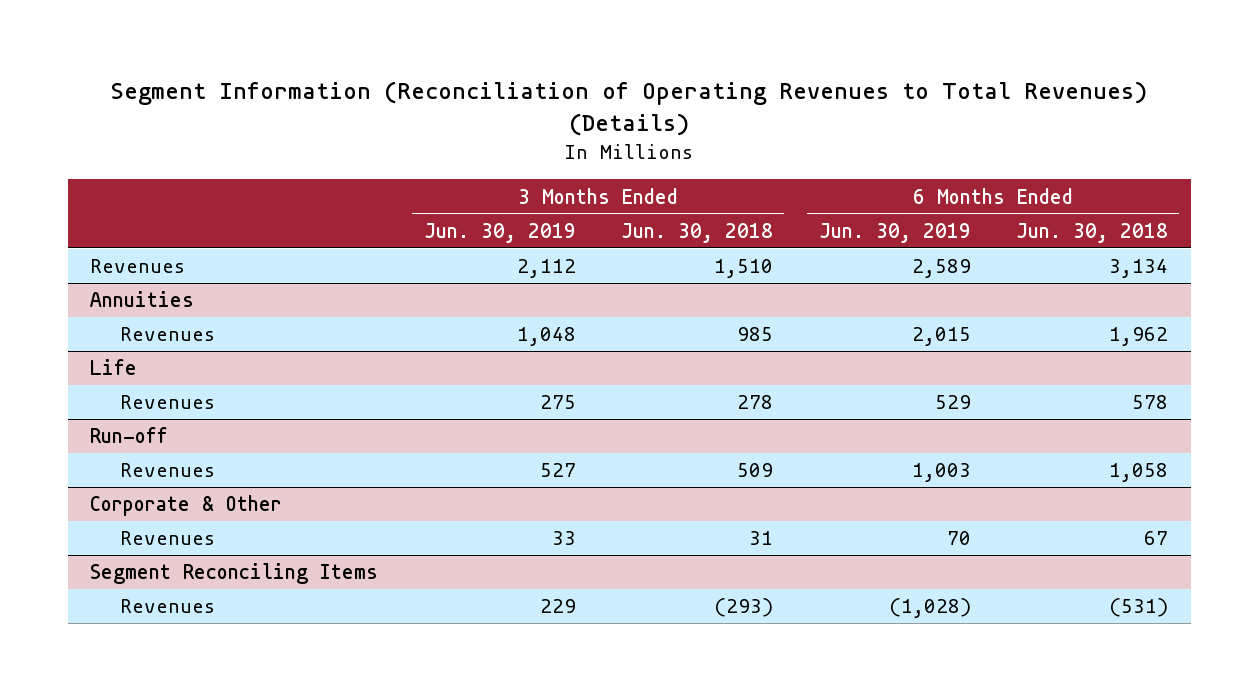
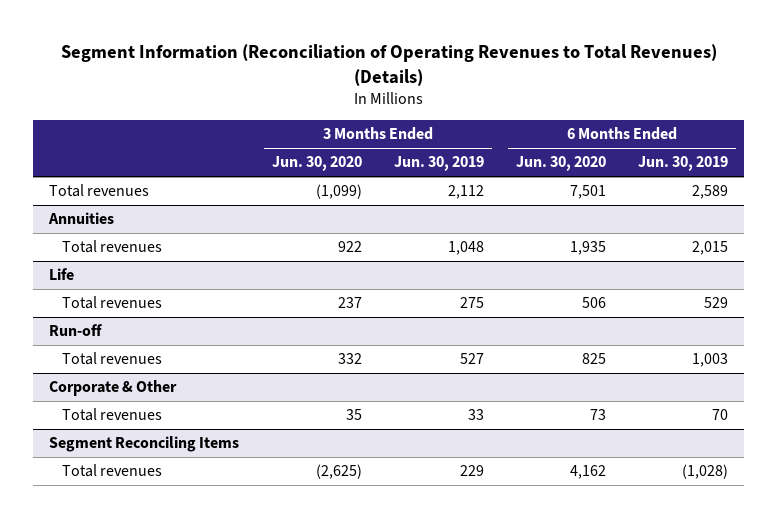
[621,222,774,243] Jun. 30, 2018 -> none
[1015,222,1168,243] Jun. 30, 2018 -> none
none -> [271,156,362,172] Jun. 30, 2020
none -> [515,156,606,172] Jun. 30, 2020
[90,259,186,274] Revenues -> [49,184,150,198] Total revenues
[119,327,215,342] Revenues -> [62,240,163,254] Total revenues
[119,395,215,410] Revenues -> [62,296,163,310] Total revenues
[119,463,215,478] Revenues -> [62,352,163,366] Total revenues
[119,531,215,546] Revenues -> [62,408,163,422] Total revenues
[119,599,215,614] Revenues -> [62,464,163,478] Total revenues

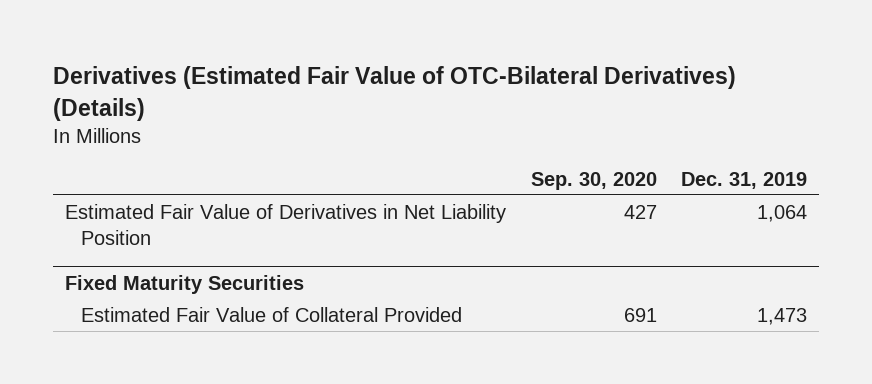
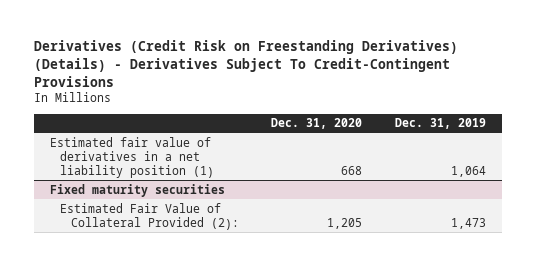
[53,66,737,121] Derivatives (Estimated Fair Value of OTC-Bilateral Derivatives) (Details) -> [33,40,458,87] Derivatives (Credit Risk on Freestanding Derivatives) (Details) - Derivatives Subject To Credit-Contingent Provisions
[530,171,657,190] Sep. 30, 2020 -> none
none -> [271,118,363,130] Dec. 31, 2020
[65,203,507,245] Estimated Fair Value of Derivatives in Net Liability Position -> [49,136,215,178] Estimated fair value of derivatives in a net liability position (1)
[65,274,305,294] Fixed Maturity Securities -> [49,183,225,197] Fixed maturity securities
[80,306,462,322] Estimated Fair Value of Collateral Provided -> [60,202,240,230] Estimated Fair Value of Collateral Provided (2):

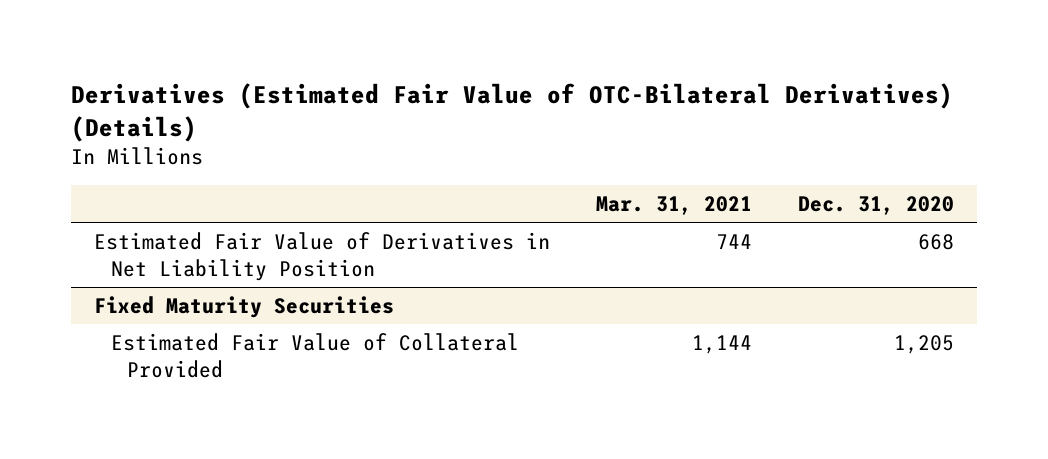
[33,40,458,87] Derivatives (Credit Risk on Freestanding Derivatives) (Details) - Derivatives Subject To Credit-Contingent Provisions -> [70,83,953,142] Derivatives (Estimated Fair Value of OTC-Bilateral Derivatives) (Details)
[394,118,486,130] Dec. 31, 2019 -> none
none -> [595,195,752,215] Mar. 31, 2021
[49,136,215,178] Estimated fair value of derivatives in a net liability position (1) -> [93,231,550,281] Estimated Fair Value of Derivatives in Net Liability Position
[49,183,225,197] Fixed maturity securities -> [93,295,394,318] Fixed Maturity Securities
[60,202,240,230] Estimated Fair Value of Collateral Provided (2): -> [110,332,519,378] Estimated Fair Value of Collateral Provided

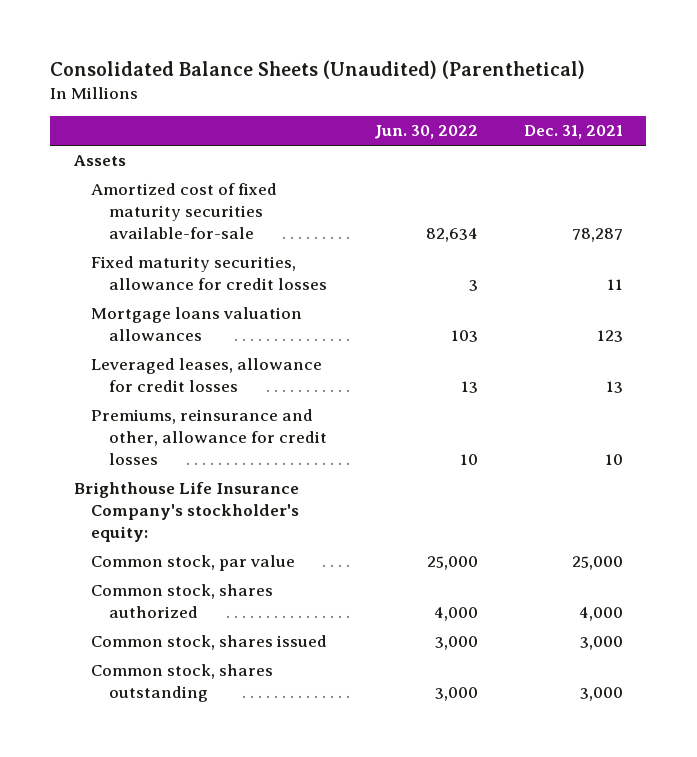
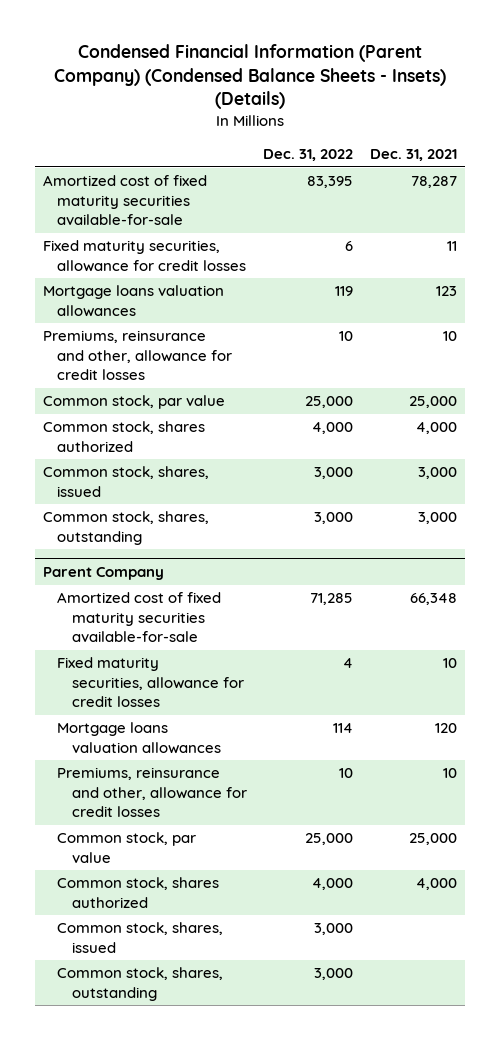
[50,60,586,80] Consolidated Balance Sheets (Unaudited) (Parenthetical) -> [53,44,446,110] Condensed Financial Information (Parent Company) (Condensed Balance Sheets - Insets) (Details)
[373,125,478,140] Jun. 30, 2022 -> none
none -> [263,149,354,162] Dec. 31, 2022
[72,155,126,167] Assets -> none
[91,358,323,393] Leveraged leases, allowance for credit losses -> none
[73,482,300,542] Brighthouse Life Insurance Company's stockholder's equity: -> none
[91,635,328,651] Common stock, shares issued -> [42,466,209,497] Common stock, shares, issued
[91,664,274,703] Common stock, shares outstanding -> [42,511,209,545] Common stock, shares, outstanding
none -> [42,567,164,581] Parent Company
none -> [57,592,222,643] Amortized cost of fixed maturity securities available-for-sale
none -> [57,657,244,708] Fixed maturity securities, allowance for credit losses
none -> [57,722,221,754] Mortgage loans valuation allowances
none -> [57,767,247,818] Premiums, reinsurance and other, allowance for credit losses
none -> [57,832,197,863] Common stock, par value
none -> [57,877,220,908] Common stock, shares authorized
none -> [57,922,224,953] Common stock, shares, issued
none -> [57,967,224,1001] Common stock, shares, outstanding

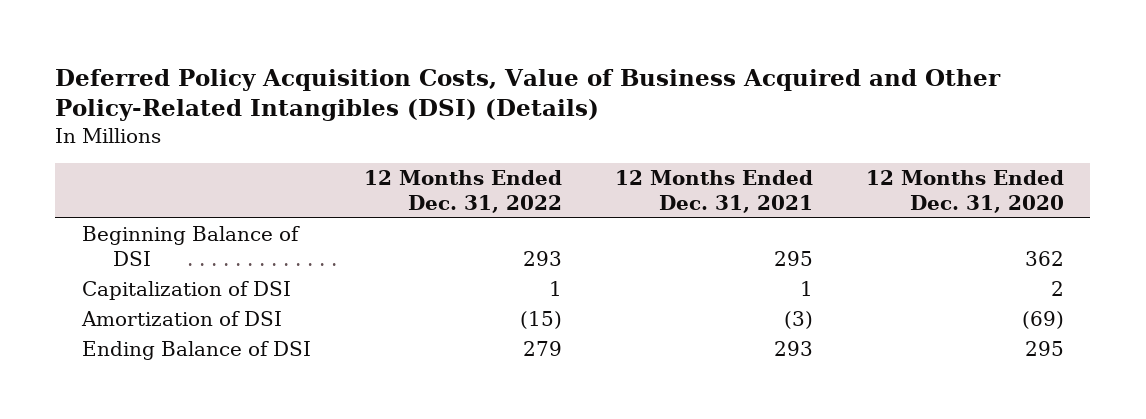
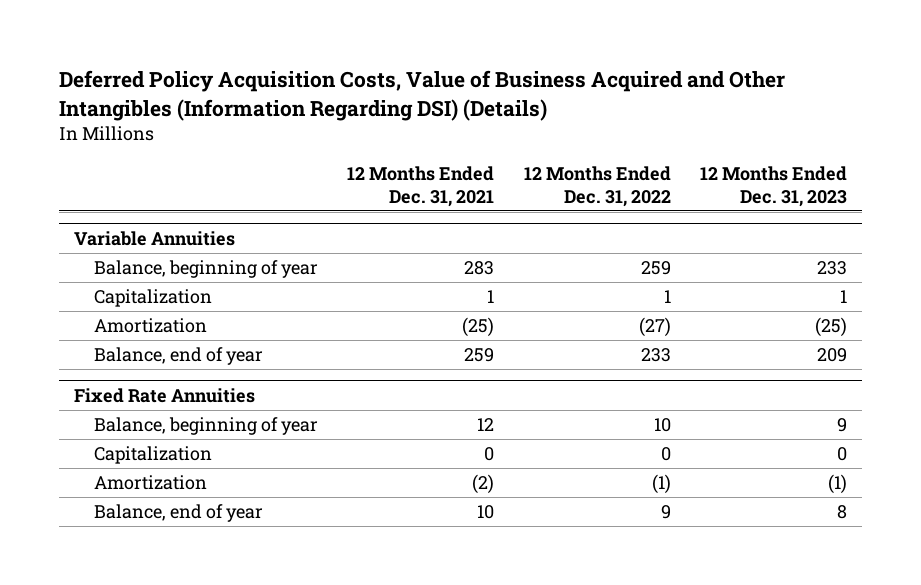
[55,68,1002,122] Deferred Policy Acquisition Costs, Value of Business Acquired and Other Policy-Related Intangibles (DSI) (Details) -> [59,70,786,121] Deferred Policy Acquisition Costs, Value of Business Acquired and Other Intangibles (Information Regarding DSI) (Details)
[865,169,1064,213] 12 Months Ended Dec. 31, 2020 -> none
none -> [700,165,848,207] 12 Months Ended Dec. 31, 2023
none -> [73,230,235,246] Variable Annuities
[81,226,300,267] Beginning Balance of DSI -> [94,260,319,279] Balance, beginning of year
[522,251,562,267] 293 -> [640,261,671,276] 259
[773,251,813,267] 295 -> [464,261,495,276] 283
[81,281,291,301] Capitalization of DSI -> [94,289,213,308] Capitalization
[80,311,282,327] Amortization of DSI -> [94,318,208,334] Amortization
[519,311,562,330] (15) -> [638,317,671,338] (27)
[783,311,813,330] (3) -> [462,317,495,338] (25)
[81,341,311,361] Ending Balance of DSI -> [94,347,264,366] Balance, end of year
[522,341,562,357] 279 -> [640,348,671,363] 233
[773,341,813,357] 293 -> [464,348,495,363] 259
none -> [73,387,255,403] Fixed Rate Annuities
none -> [94,417,319,436] Balance, beginning of year
none -> [94,446,213,465] Capitalization
none -> [94,475,208,491] Amortization
none -> [94,504,264,523] Balance, end of year

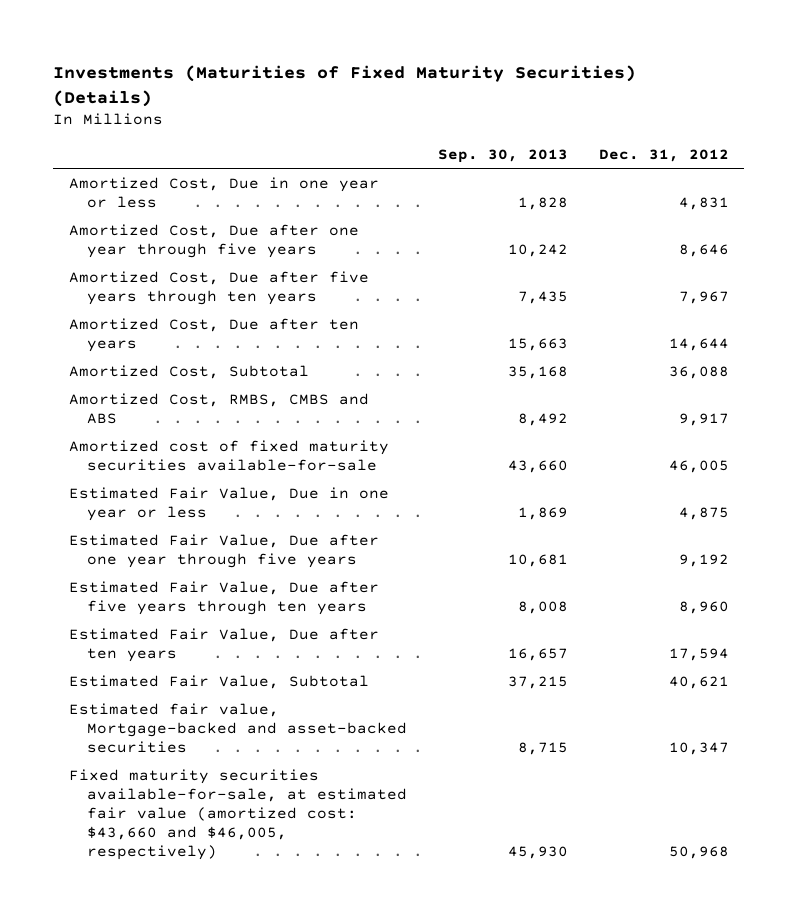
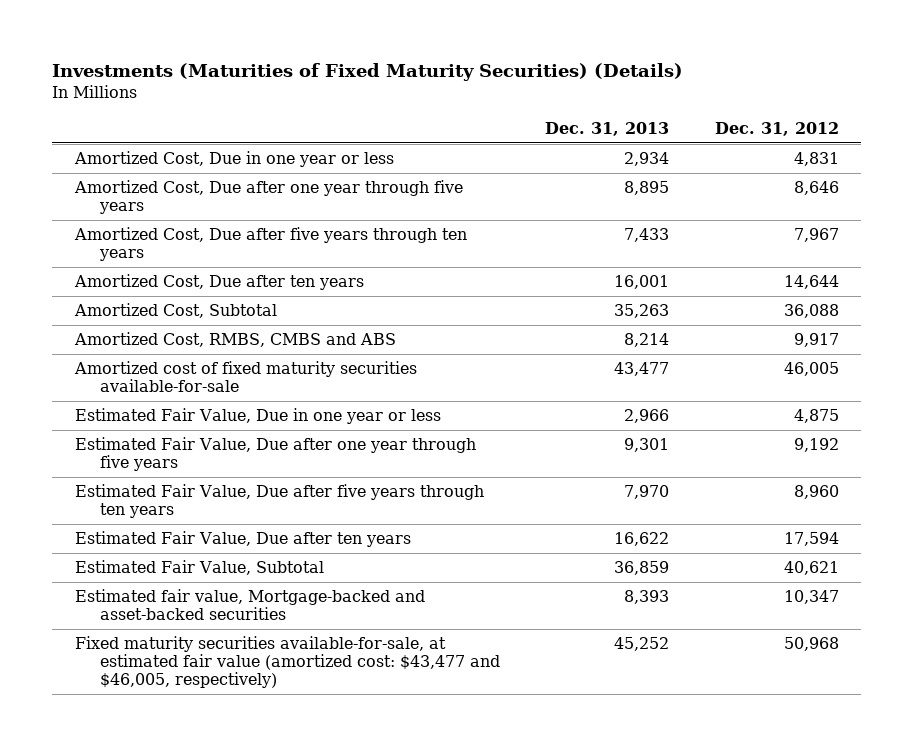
[438,148,569,163] Sep. 30, 2013 -> none
none -> [545,121,670,136] Dec. 31, 2013
[68,768,408,861] Fixed maturity securities available-for-sale, at estimated fair value (amortized cost: $43,660 and $46,005, respectively) -> [75,636,500,689] Fixed maturity securities available-for-sale, at estimated fair value (amortized cost: $43,477 and $46,005, respectively)

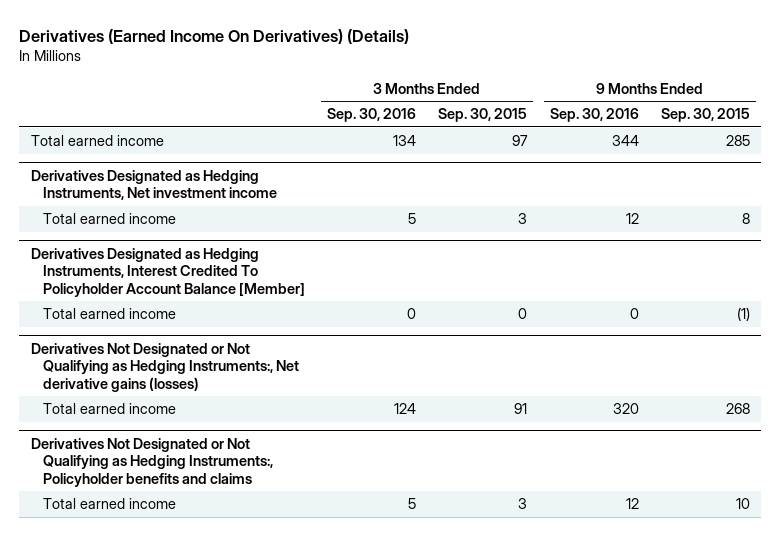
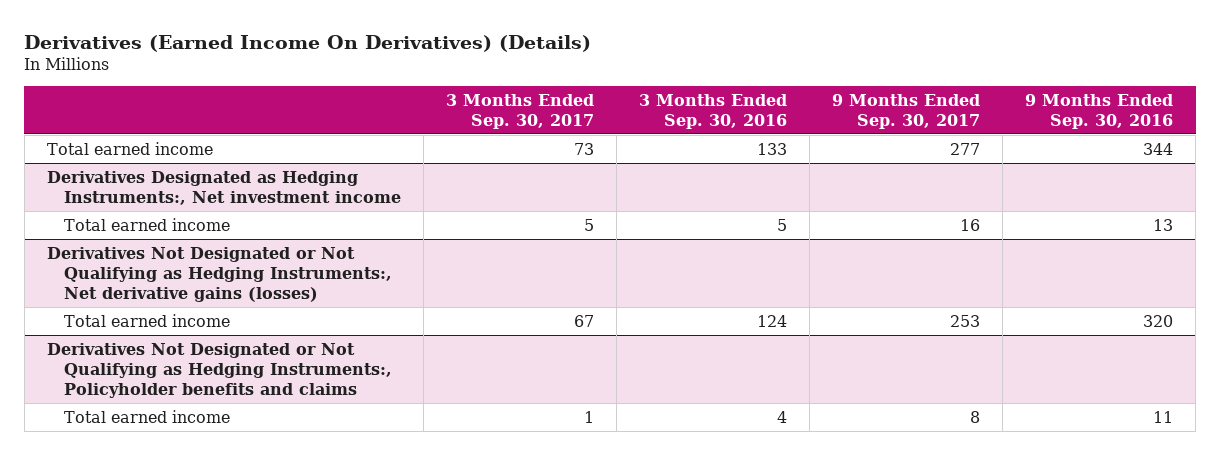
[438,108,528,123] Sep. 30, 2015 -> none
[660,108,750,123] Sep. 30, 2015 -> none
none -> [445,93,594,129] 3 Months Ended Sep. 30, 2017
none -> [832,93,981,129] 9 Months Ended Sep. 30, 2017
[30,247,305,297] Derivatives Designated as Hedging Instruments, Interest Credited To Policyholder Account Balance [Member] -> none
[42,308,176,320] Total earned income -> none
[392,135,416,147] 134 -> [756,142,787,155] 133
[30,169,277,201] Derivatives Designated as Hedging Instruments, Net investment income -> [46,170,401,205] Derivatives Designated as Hedging Instruments:, Net investment income
[625,213,639,225] 12 -> [1153,218,1174,231] 13
[407,498,416,510] 5 -> [776,410,787,423] 4
[625,498,639,510] 12 -> [1153,410,1174,423] 11

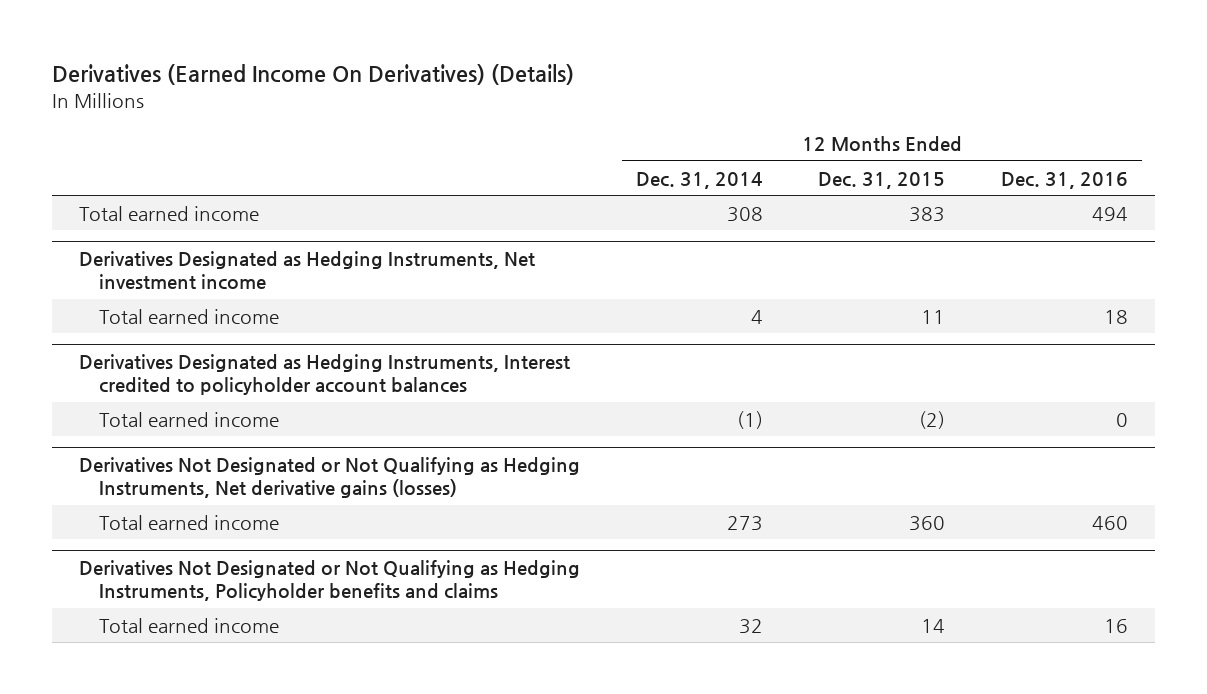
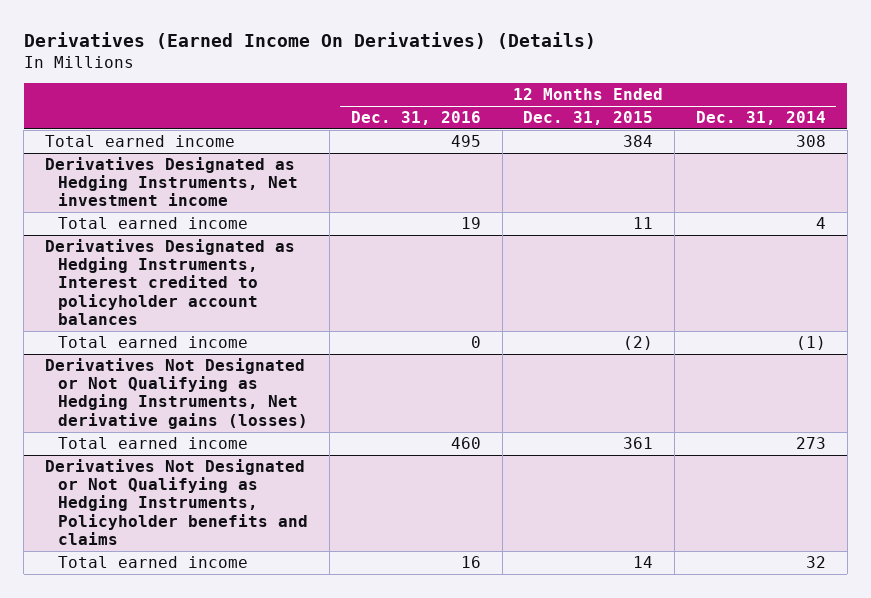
[909,206,946,222] 383 -> [623,134,654,147] 384
[1091,206,1128,221] 494 -> [450,134,481,147] 495
[1103,309,1128,324] 18 -> [460,216,481,229] 19
[909,515,946,531] 360 -> [623,436,654,449] 361

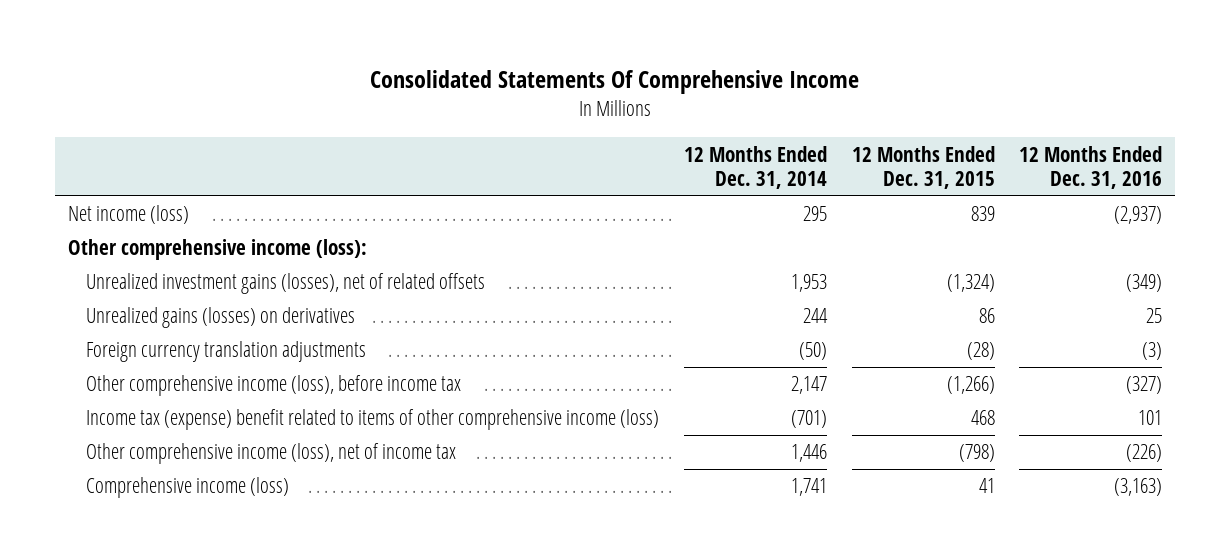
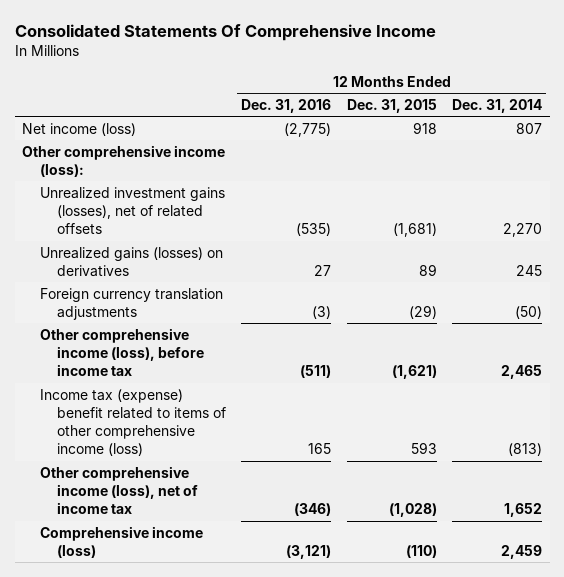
[803,206,828,222] 295 -> [515,122,542,134] 807
[970,206,995,222] 839 -> [412,121,437,134] 918
[1114,206,1163,225] (2,937) -> [284,122,332,137] (2,775)
[791,274,828,293] 1,953 -> [502,223,542,238] 2,270
[946,274,995,293] (1,324) -> [392,223,437,238] (1,681)
[1126,274,1163,293] (349) -> [296,223,332,237] (535)
[803,308,829,324] 244 -> [515,264,542,276] 245
[978,308,995,324] 86 -> [418,263,437,276] 89
[1146,308,1163,324] 25 -> [314,264,332,276] 27
[966,342,995,361] (28) -> [408,304,437,319] (29)
[791,376,828,395] 2,147 -> [500,365,542,380] 2,465
[946,376,995,395] (1,266) -> [391,365,437,380] (1,621)
[1126,376,1163,395] (327) -> [300,365,332,379] (511)
[791,410,828,429] (701) -> [507,443,542,457] (813)
[970,410,995,426] 468 -> [410,442,437,455] 593
[1138,410,1163,426] 101 -> [308,443,332,455] 165
[791,444,828,463] 1,446 -> [503,503,542,518] 1,652
[958,444,995,463] (798) -> [388,503,437,518] (1,028)
[1126,444,1163,463] (226) -> [294,503,332,517] (346)
[791,478,828,497] 1,741 -> [500,544,542,559] 2,459
[978,478,995,494] 41 -> [405,544,437,558] (110)
[1114,478,1163,497] (3,163) -> [286,544,332,559] (3,121)

